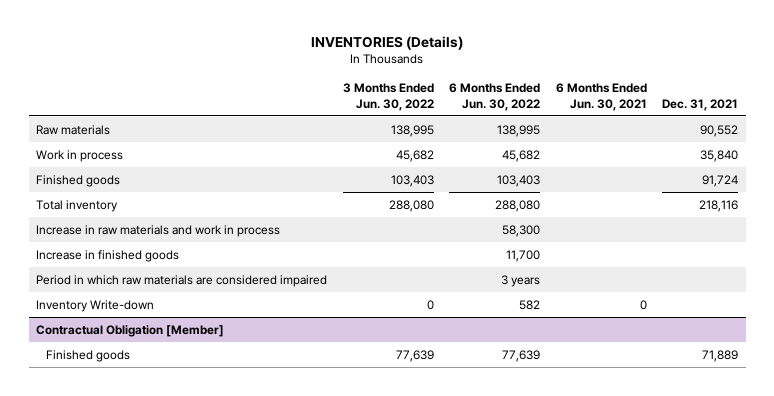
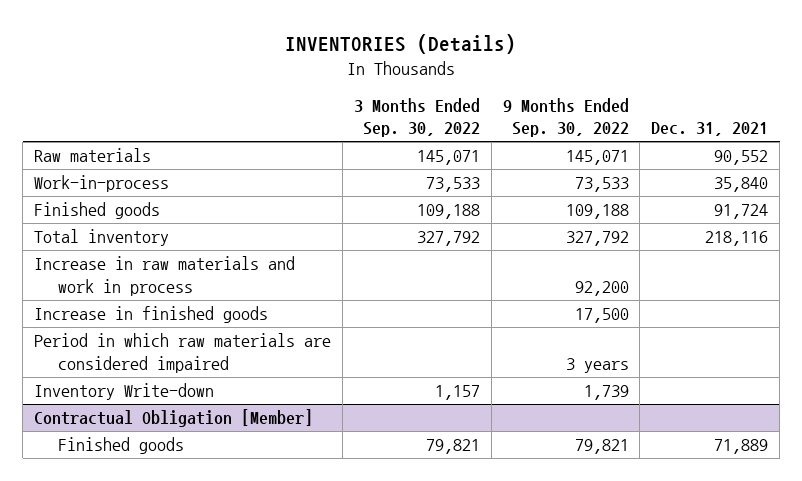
[342,83,434,111] 3 Months Ended Jun. 30, 2022 -> none
[449,83,541,111] 6 Months Ended Jun. 30, 2022 -> none
[555,83,647,111] 6 Months Ended Jun. 30, 2021 -> none
none -> [353,97,480,138] 3 Months Ended Sep. 30, 2022
none -> [502,97,629,138] 9 Months Ended Sep. 30, 2022
[36,149,124,162] Work in process -> [33,175,169,193] Work-in-process

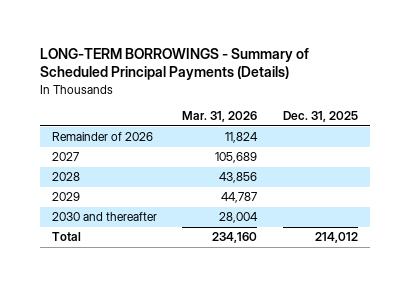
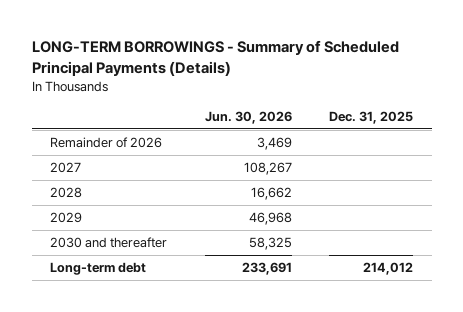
[182,111,258,123] Mar. 31, 2026 -> none
none -> [204,110,292,124] Jun. 30, 2026
[52,232,82,242] Total -> [50,262,147,276] Long-term debt

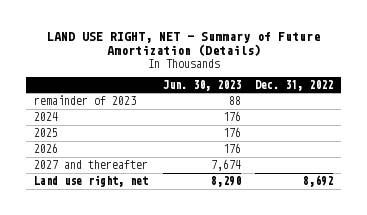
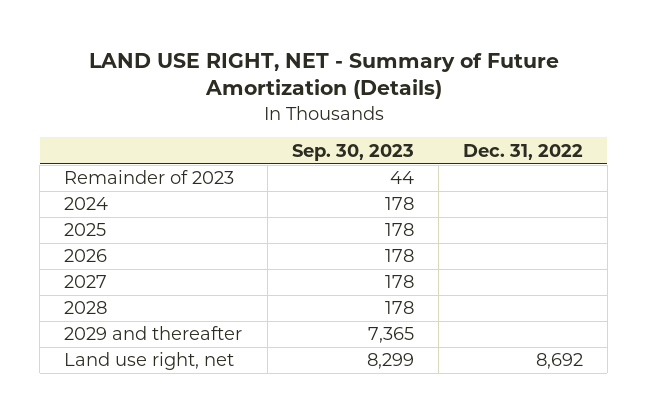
[162,79,241,91] Jun. 30, 2023 -> none
none -> [291,143,414,161] Sep. 30, 2023
[33,95,136,106] remainder of 2023 -> [64,170,235,185] Remainder of 2023
[33,160,148,170] 2027 and thereafter -> [64,275,108,289] 2027
none -> [64,301,108,315] 2028
none -> [64,326,243,341] 2029 and thereafter

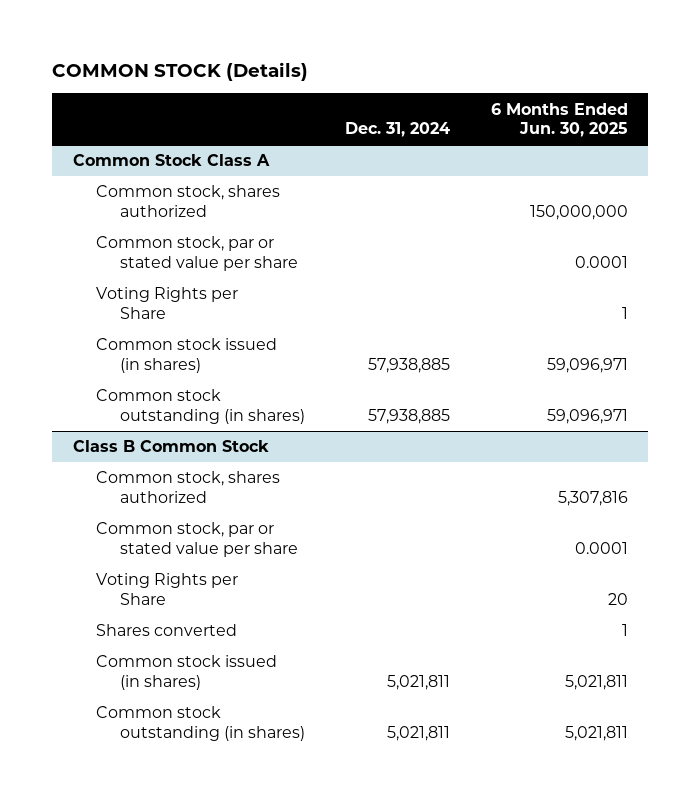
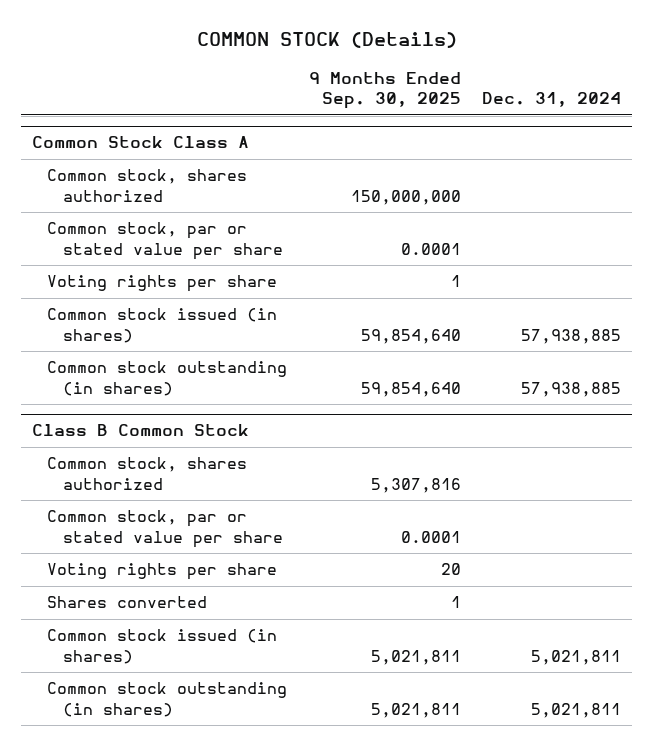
[490,102,628,138] 6 Months Ended Jun. 30, 2025 -> none
none -> [308,72,461,110] 9 Months Ended Sep. 30, 2025
[96,287,239,319] Voting Rights per Share -> [47,275,278,293] Voting rights per share
[96,573,239,605] Voting Rights per Share -> [47,563,278,581] Voting rights per share

